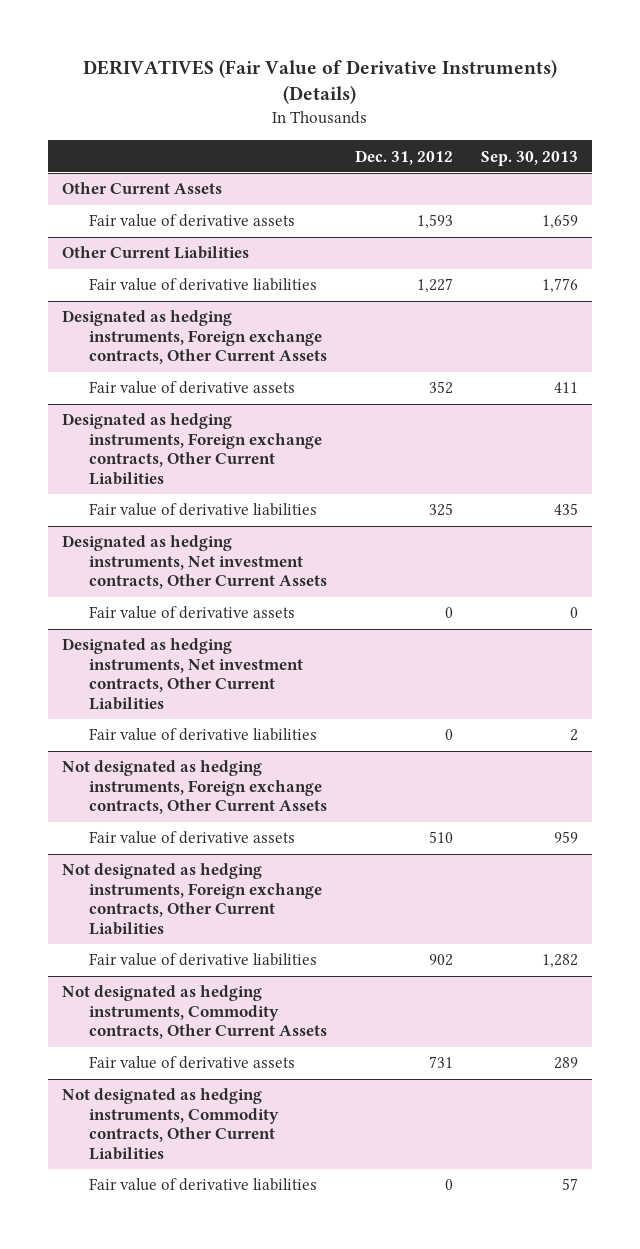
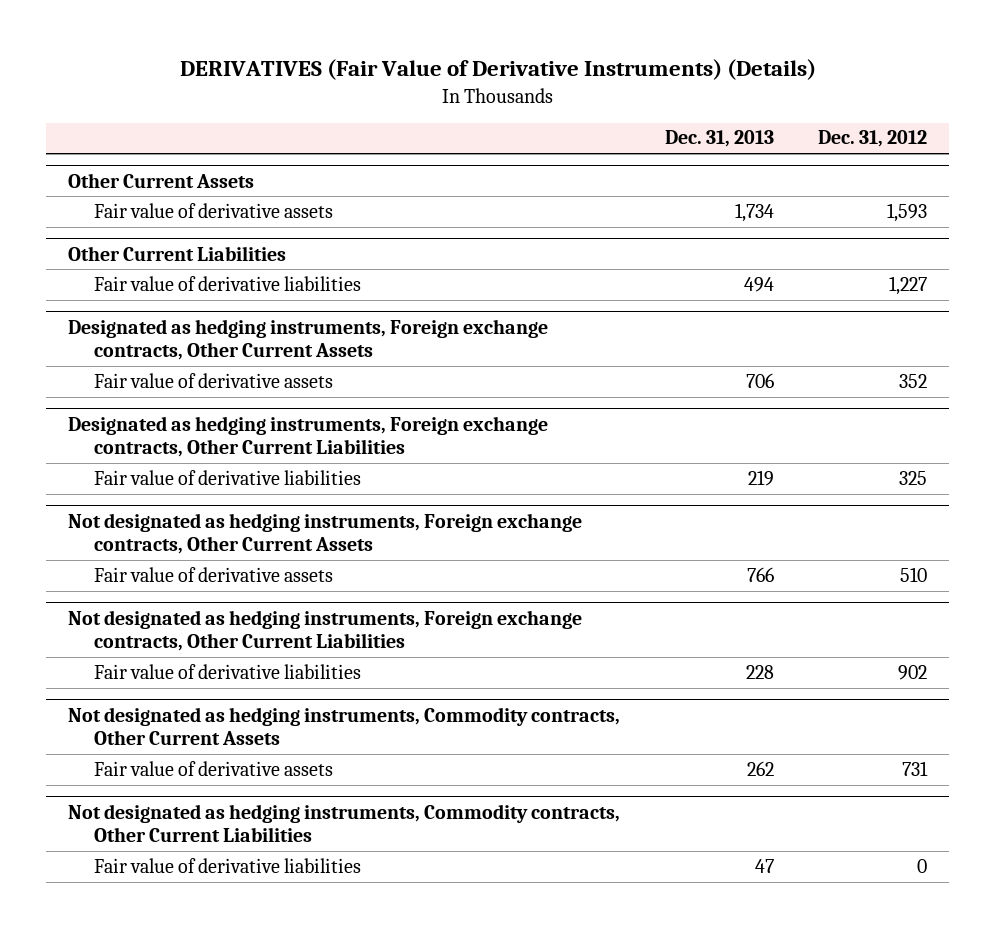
[481,150,579,166] Sep. 30, 2013 -> none
none -> [664,130,774,148] Dec. 31, 2013
[61,535,327,590] Designated as hedging instruments, Net investment contracts, Other Current Assets -> none
[88,606,295,620] Fair value of derivative assets -> none
[61,638,303,711] Designated as hedging instruments, Net investment contracts, Other Current Liabilities -> none
[88,728,317,742] Fair value of derivative liabilities -> none

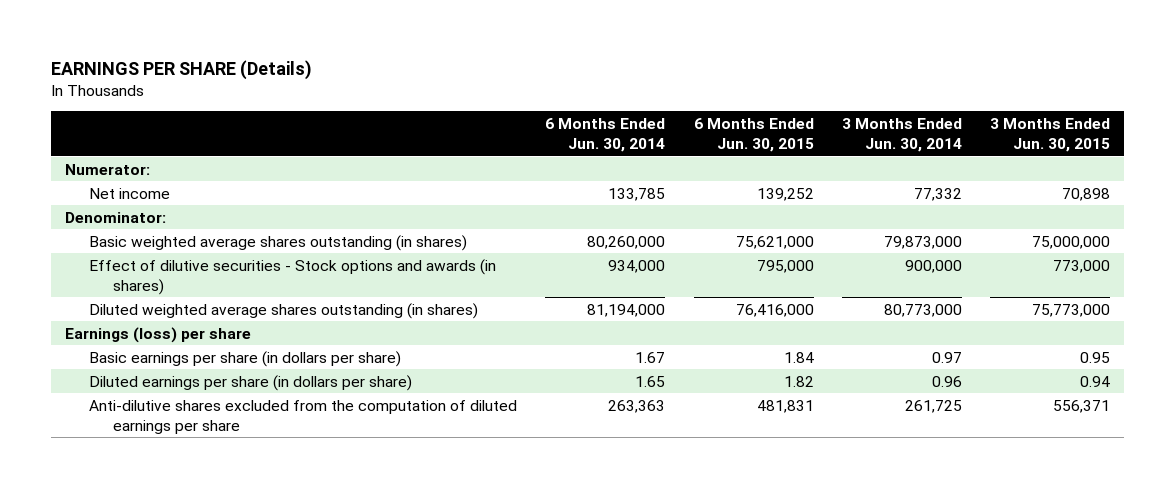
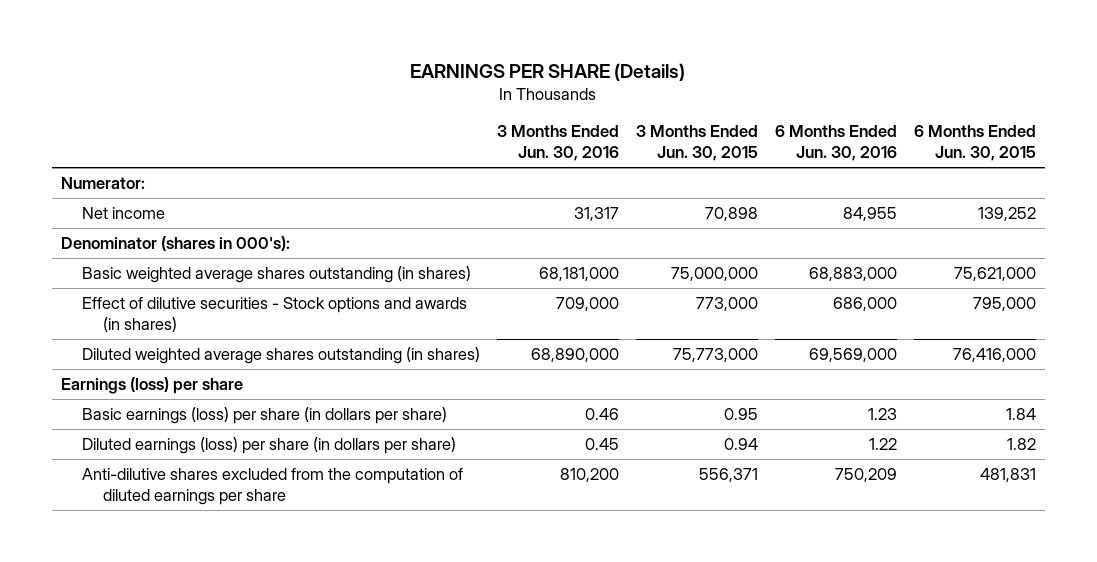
[545,118,666,152] 6 Months Ended Jun. 30, 2014 -> none
[841,118,962,152] 3 Months Ended Jun. 30, 2014 -> none
none -> [496,124,619,162] 3 Months Ended Jun. 30, 2016
none -> [774,124,897,162] 6 Months Ended Jun. 30, 2016
[65,211,167,223] Denominator: -> [60,235,290,251] Denominator (shares in 000's):
[88,350,401,367] Basic earnings per share (in dollars per share) -> [81,406,447,424] Basic earnings (loss) per share (in dollars per share)
[88,374,412,391] Diluted earnings per share (in dollars per share) -> [81,436,456,454] Diluted earnings (loss) per share (in dollars per share)

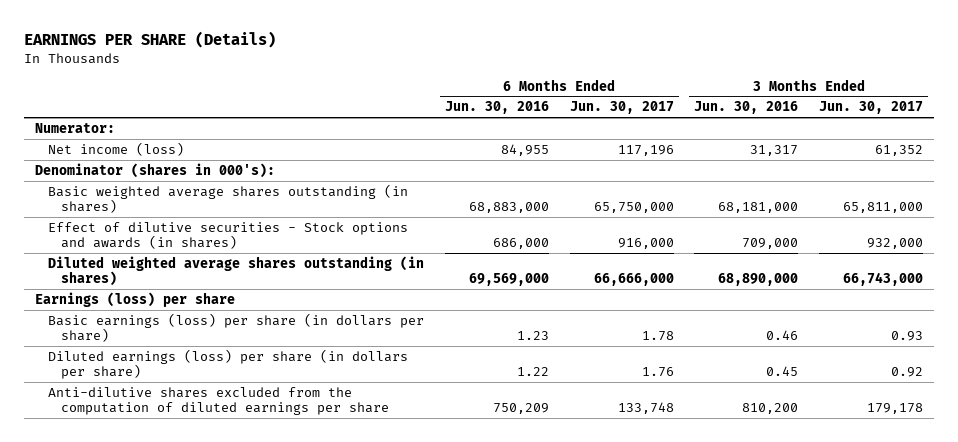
[635,124,758,162] 3 Months Ended Jun. 30, 2015 -> none
[913,124,1036,162] 6 Months Ended Jun. 30, 2015 -> none
none -> [569,101,674,115] Jun. 30, 2017
none -> [819,101,924,115] Jun. 30, 2017
[81,206,165,219] Net income -> [47,141,184,156] Net income (loss)

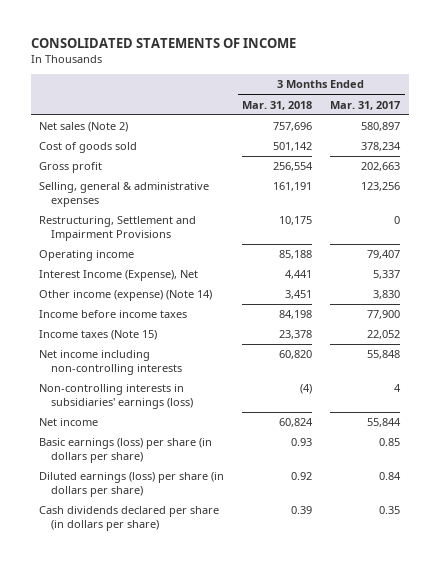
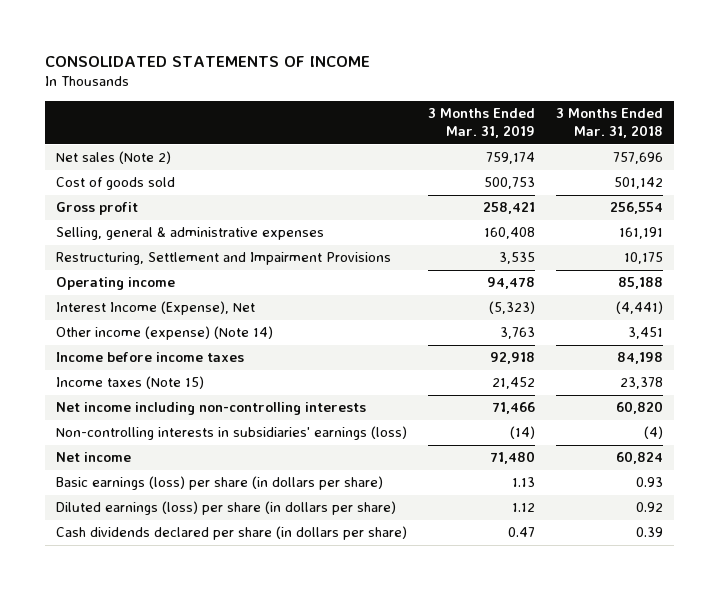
[330,100,401,110] Mar. 31, 2017 -> none
none -> [427,107,535,139] 3 Months Ended Mar. 31, 2019
[285,270,313,280] 4,441 -> [616,301,664,315] (4,441)

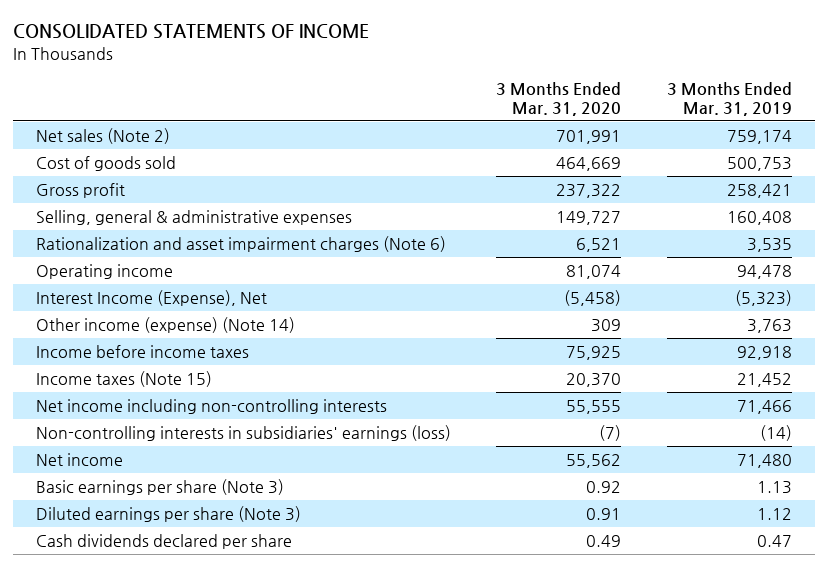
[556,107,664,139] 3 Months Ended Mar. 31, 2018 -> none
none -> [496,81,622,116] 3 Months Ended Mar. 31, 2020
[55,252,391,266] Restructuring, Settlement and Impairment Provisions -> [35,236,446,253] Rationalization and asset impairment charges (Note 6)
[55,476,383,491] Basic earnings (loss) per share (in dollars per share) -> [35,479,284,496] Basic earnings per share (Note 3)
[55,501,396,516] Diluted earnings (loss) per share (in dollars per share) -> [35,506,301,523] Diluted earnings per share (Note 3)
[55,526,407,541] Cash dividends declared per share (in dollars per share) -> [35,534,292,550] Cash dividends declared per share

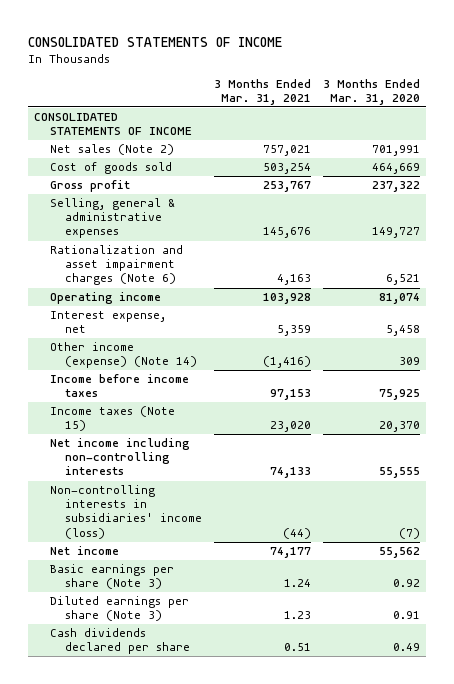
[666,81,792,116] 3 Months Ended Mar. 31, 2019 -> none
none -> [213,78,311,105] 3 Months Ended Mar. 31, 2021
none -> [34,113,192,136] CONSOLIDATED STATEMENTS OF INCOME
[35,290,267,307] Interest Income (Expense), Net -> [49,311,166,334] Interest expense, net
[564,290,622,307] (5,458) -> [385,325,420,337] 5,458
[35,425,451,442] Non-controlling interests in subsidiaries' earnings (loss) -> [49,485,202,539] Non-controlling interests in subsidiaries' income (loss)

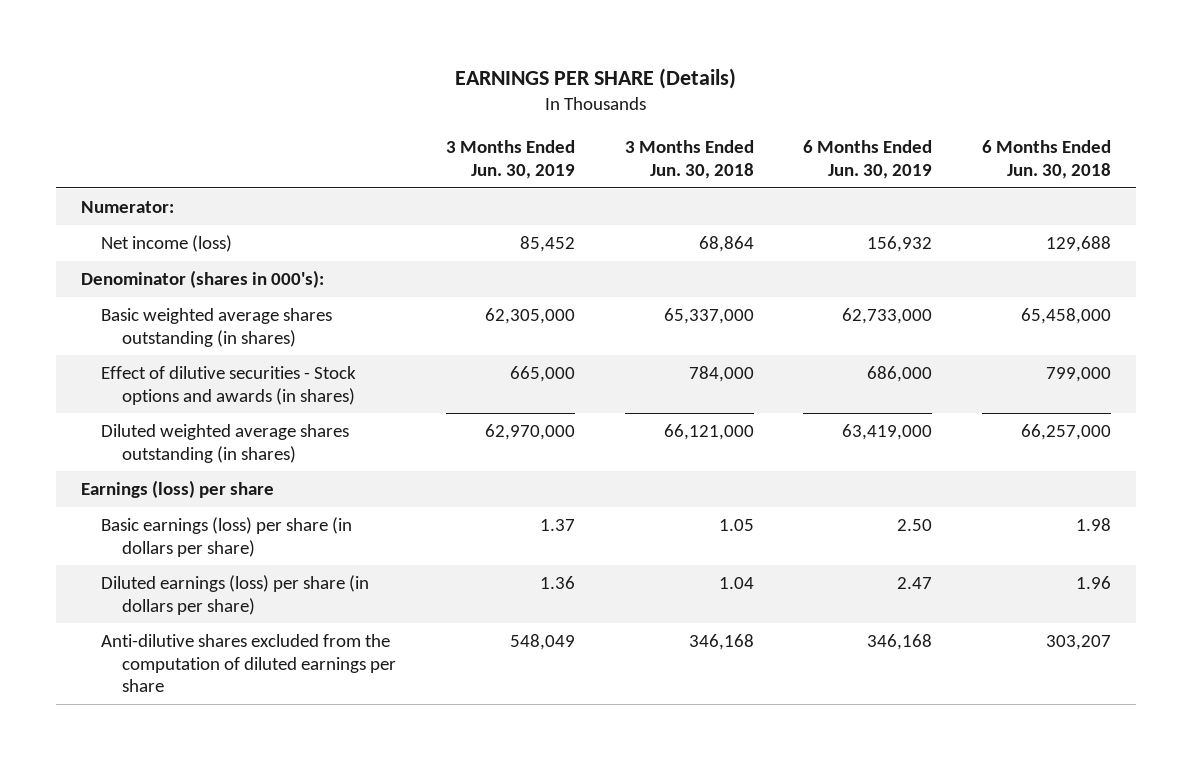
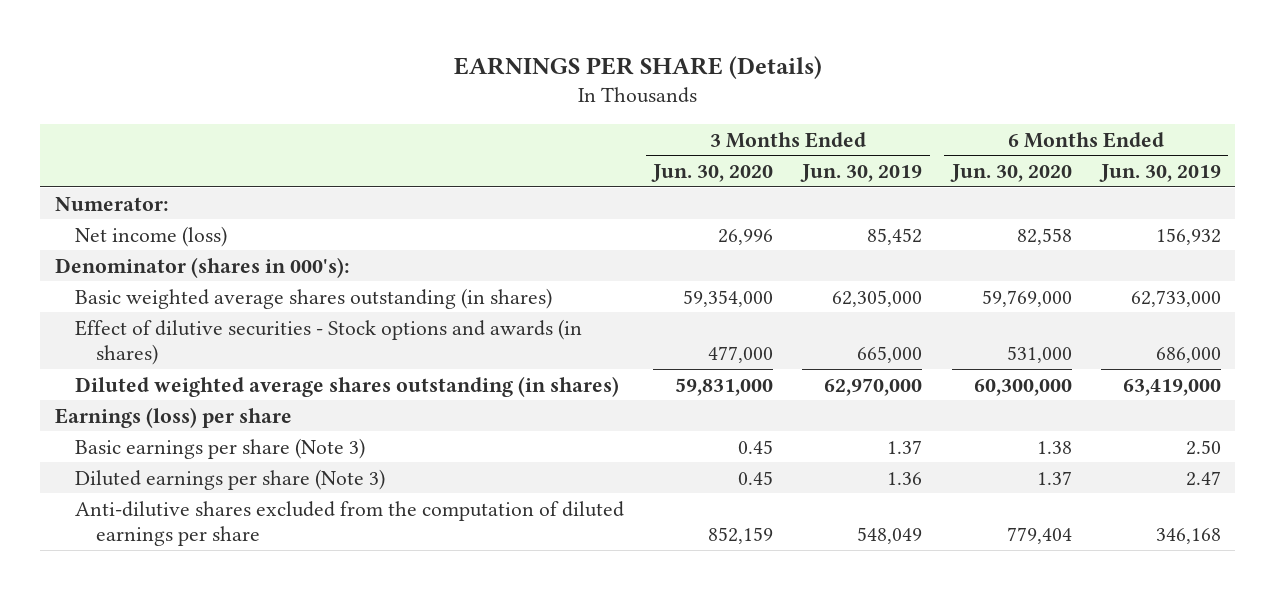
[624,140,754,179] 3 Months Ended Jun. 30, 2018 -> none
[982,140,1112,179] 6 Months Ended Jun. 30, 2018 -> none
none -> [651,163,774,182] Jun. 30, 2020
none -> [949,163,1072,182] Jun. 30, 2020
[101,517,353,557] Basic earnings (loss) per share (in dollars per share) -> [75,437,366,459] Basic earnings per share (Note 3)
[101,575,370,615] Diluted earnings (loss) per share (in dollars per share) -> [75,468,386,490] Diluted earnings per share (Note 3)

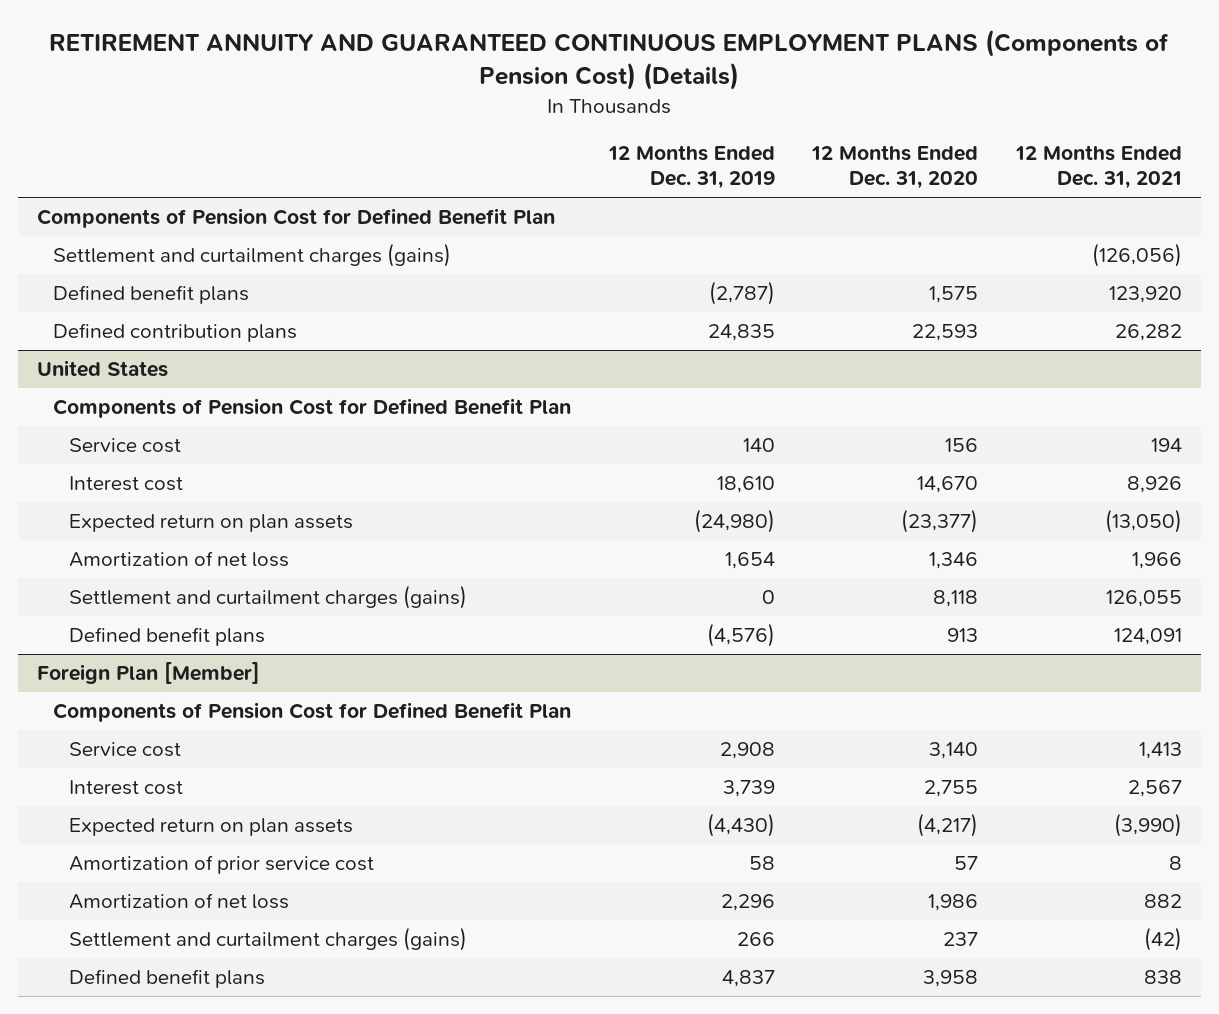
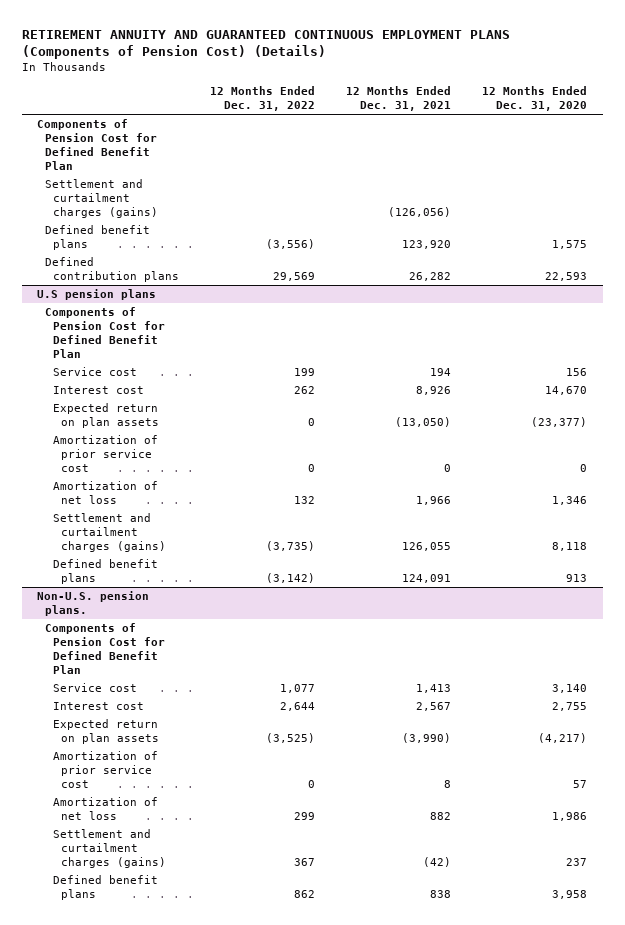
[607,145,775,190] 12 Months Ended Dec. 31, 2019 -> none
none -> [210,86,316,112] 12 Months Ended Dec. 31, 2022
[36,360,168,378] United States -> [37,288,157,300] U.S pension plans
none -> [52,434,158,473] Amortization of prior service cost
[36,662,260,685] Foreign Plan [Member] -> none
none -> [37,590,150,617] Non-U.S. pension plans.

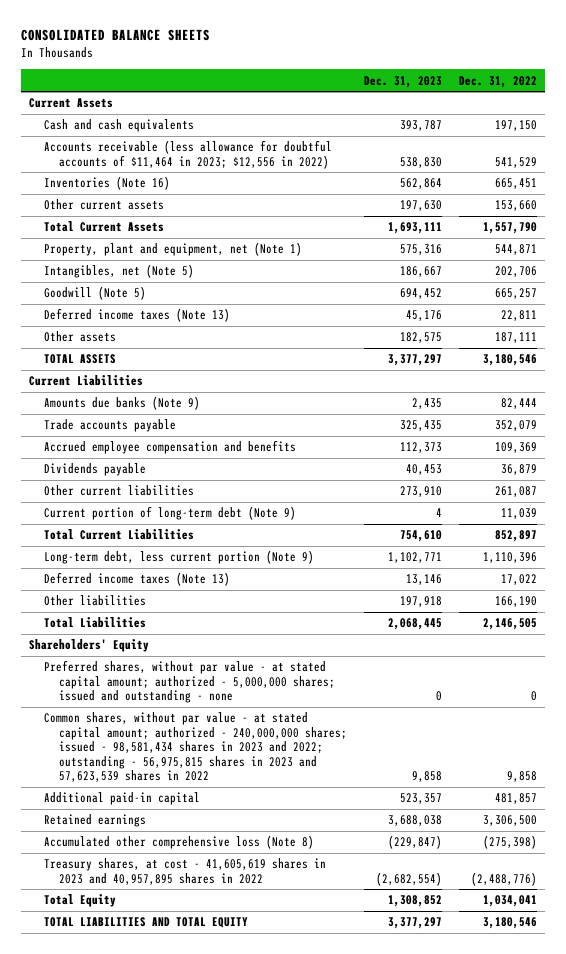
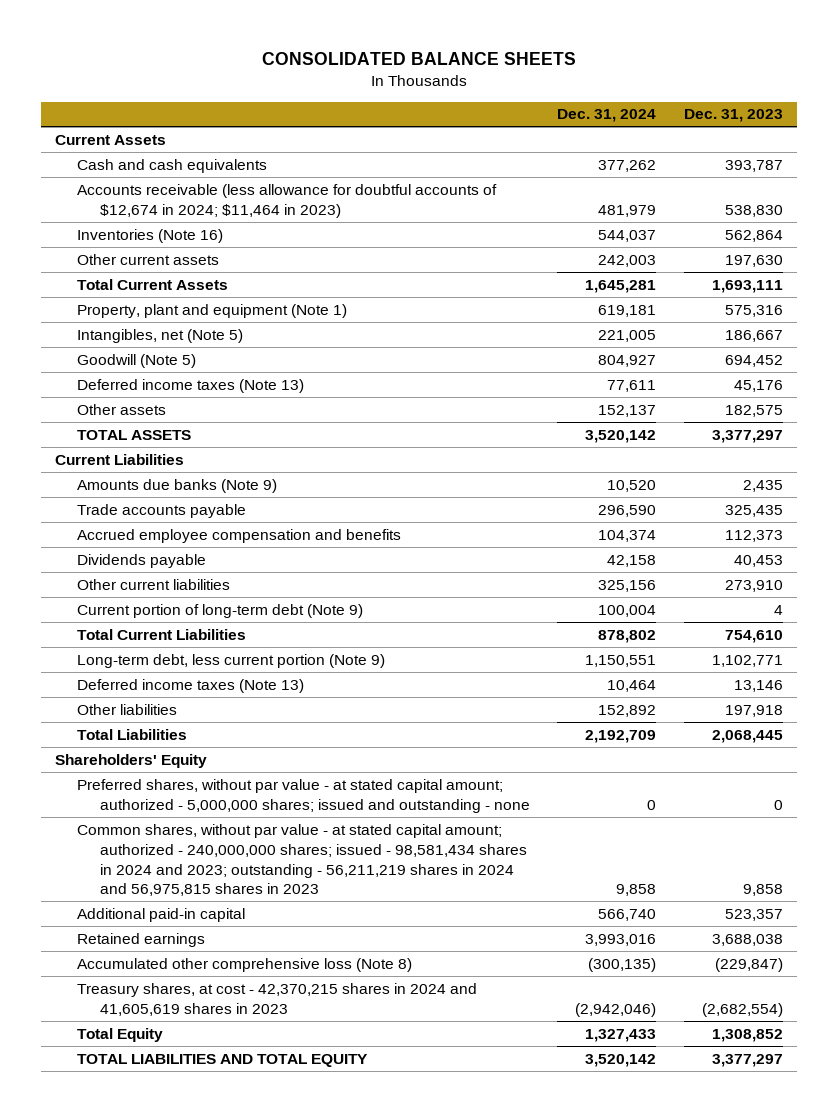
[459,75,538,88] Dec. 31, 2022 -> none
none -> [557,109,657,123] Dec. 31, 2024
[44,140,333,169] Accounts receivable (less allowance for doubtful accounts of $11,464 in 2023; $12,556 in 2022) -> [77,183,498,218] Accounts receivable (less allowance for doubtful accounts of $12,674 in 2024; $11,464 in 2023)
[44,242,303,257] Property, plant and equipment, net (Note 1) -> [77,303,348,318] Property, plant and equipment (Note 1)
[44,712,348,783] Common shares, without par value - at stated capital amount; authorized - 240,000,000 shares; issued - 98,581,434 shares in 2023 and 2022; outstanding - 56,975,815 shares in 2023 and 57,623,539 shares in 2022 -> [77,823,527,897] Common shares, without par value - at stated capital amount; authorized - 240,000,000 shares; issued - 98,581,434 shares in 2024 and 2023; outstanding - 56,211,219 shares in 2024 and 56,975,815 shares in 2023
[44,858,327,885] Treasury shares, at cost - 41,605,619 shares in 2023 and 40,957,895 shares in 2022 -> [77,982,478,1016] Treasury shares, at cost - 42,370,215 shares in 2024 and 41,605,619 shares in 2023

